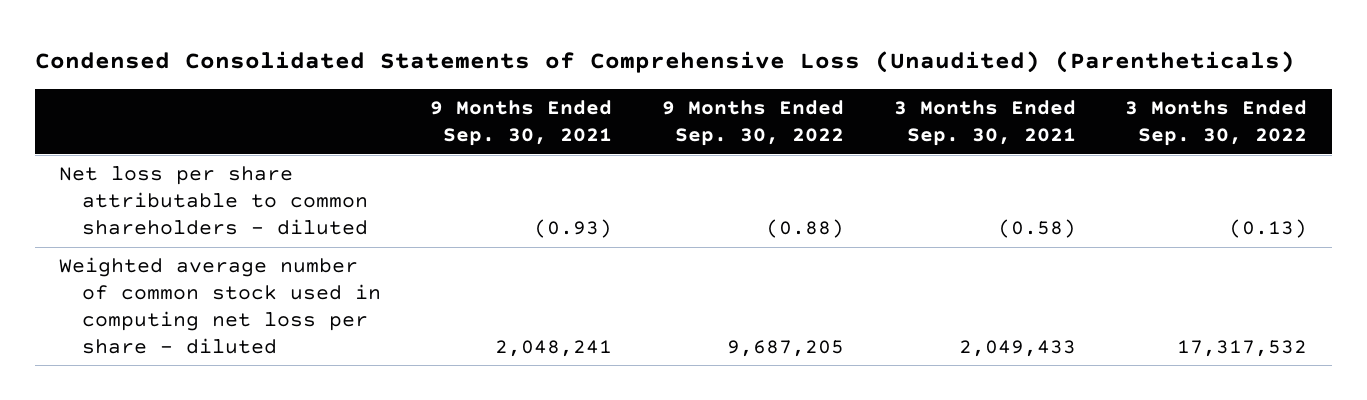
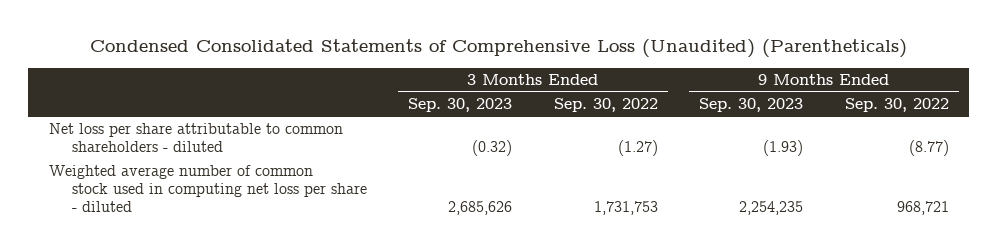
[430,100,613,146] 9 Months Ended Sep. 30, 2021 -> none
[893,100,1076,146] 3 Months Ended Sep. 30, 2021 -> none
none -> [408,98,513,113] Sep. 30, 2023
none -> [699,98,804,113] Sep. 30, 2023
[766,218,845,238] (0.88) -> [908,140,949,157] (8.77)
[1229,218,1308,238] (0.13) -> [617,140,658,157] (1.27)
[727,339,845,357] 9,687,205 -> [896,201,949,216] 968,721
[1177,339,1308,357] 17,317,532 -> [593,201,658,216] 1,731,753

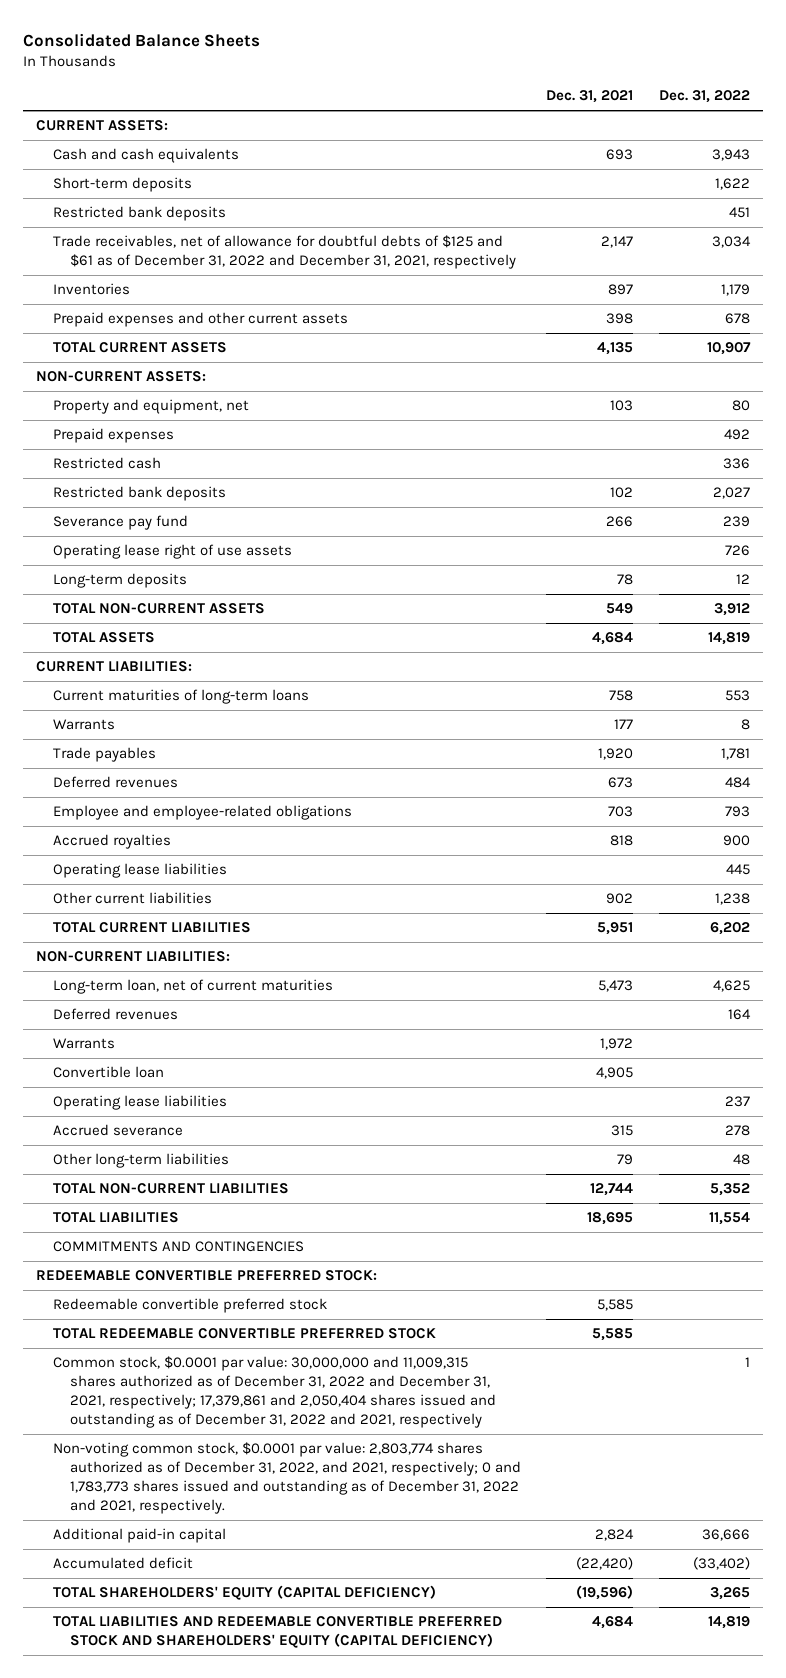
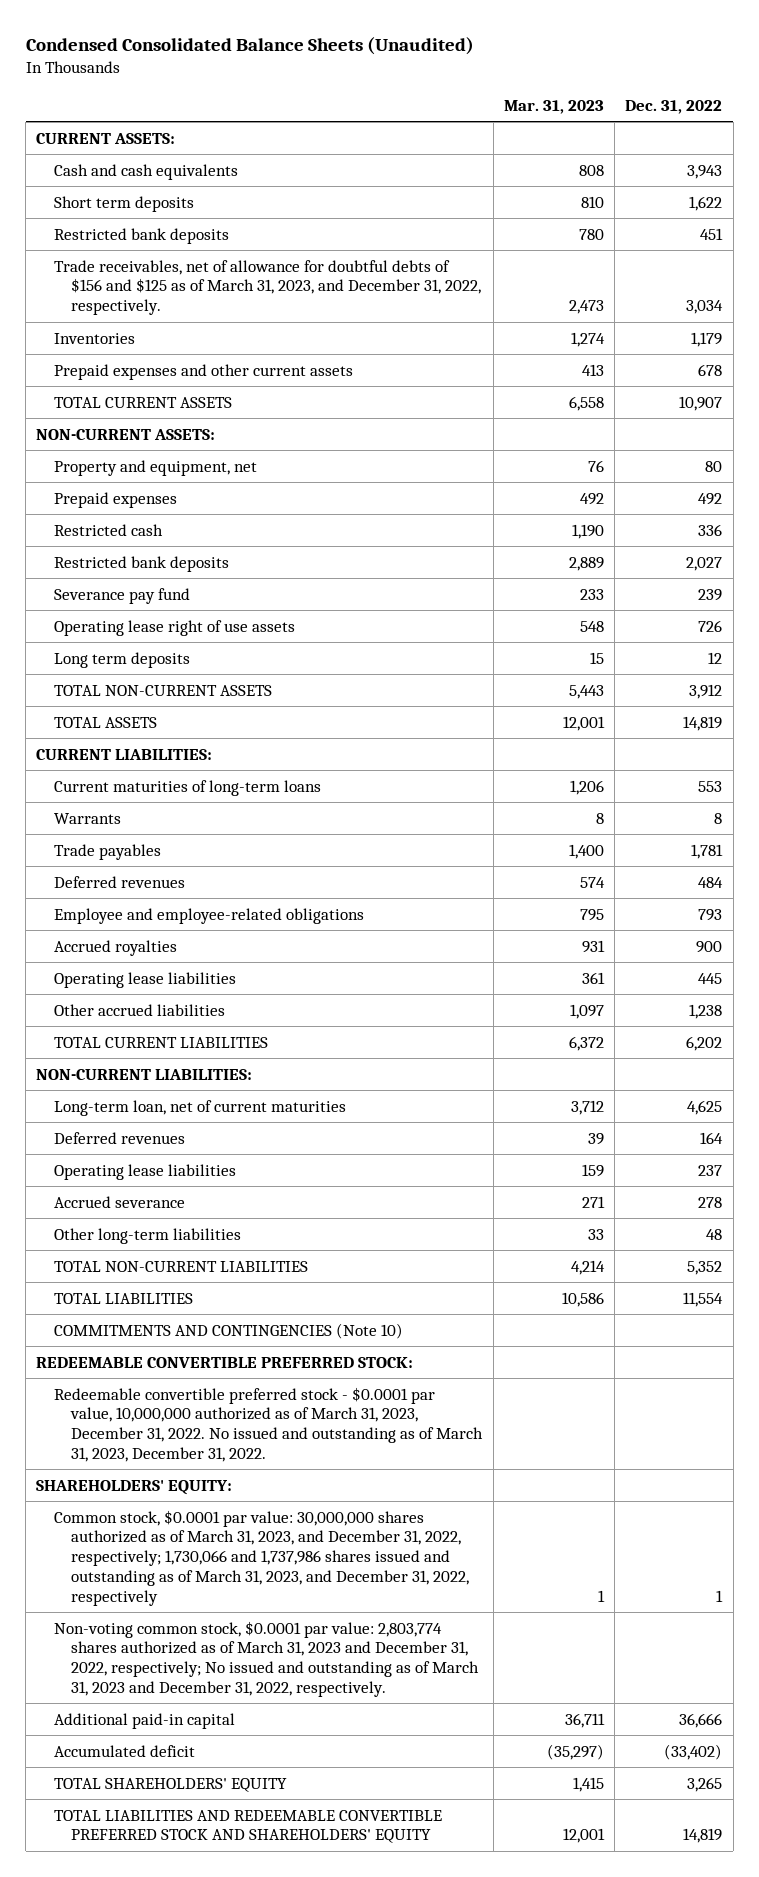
[22,33,260,48] Consolidated Balance Sheets -> [25,36,474,55] Condensed Consolidated Balance Sheets (Unaudited)
[546,90,634,104] Dec. 31, 2021 -> none
none -> [503,99,604,114] Mar. 31, 2023
[52,177,192,193] Short-term deposits -> [53,195,194,212] Short term deposits
[52,235,516,270] Trade receivables, net of allowance for doubtful debts of $125 and $61 as of December 31, 2022 and December 31, 2021, respectively -> [53,259,482,316] Trade receivables, net of allowance for doubtful debts of $156 and $125 as of March 31, 2023, and December 31, 2022, respectively.
[52,573,187,589] Long-term deposits -> [53,651,190,668] Long term deposits
[52,892,212,905] Other current liabilities -> [53,1003,225,1016] Other accrued liabilities
[52,1038,115,1050] Warrants -> none
[52,1066,164,1079] Convertible loan -> none
[52,1241,304,1253] COMMITMENTS AND CONTINGENCIES -> [53,1322,403,1339] COMMITMENTS AND CONTINGENCIES (Note 10)
[52,1328,436,1340] TOTAL REDEEMABLE CONVERTIBLE PREFERRED STOCK -> none
[52,1298,327,1314] Redeemable convertible preferred stock -> [53,1386,484,1462] Redeemable convertible preferred stock - $0.0001 par value, 10,000,000 authorized as of March 31, 2023, December 31, 2022. No issued and outstanding as of March 31, 2023, December 31, 2022.
none -> [36,1479,233,1495] SHAREHOLDERS' EQUITY:
[52,1356,496,1429] Common stock, $0.0001 par value: 30,000,000 and 11,009,315 shares authorized as of December 31, 2022 and December 31, 2021, respectively; 17,379,861 and 2,050,404 shares issued and outstanding as of December 31, 2022 and 2021, respectively -> [53,1509,470,1606] Common stock, $0.0001 par value: 30,000,000 shares authorized as of March 31, 2023, and December 31, 2022, respectively; 1,730,066 and 1,737,986 shares issued and outstanding as of March 31, 2023, and December 31, 2022, respectively
[52,1442,521,1515] Non-voting common stock, $0.0001 par value: 2,803,774 shares authorized as of December 31, 2022, and 2021, respectively; 0 and 1,783,773 shares issued and outstanding as of December 31, 2022 and 2021, respectively. -> [53,1620,480,1697] Non-voting common stock, $0.0001 par value: 2,803,774 shares authorized as of March 31, 2023 and December 31, 2022, respectively; No issued and outstanding as of March 31, 2023 and December 31, 2022, respectively.
[52,1585,436,1601] TOTAL SHAREHOLDERS' EQUITY (CAPITAL DEFICIENCY) -> [53,1777,287,1792] TOTAL SHAREHOLDERS' EQUITY
[52,1616,502,1649] TOTAL LIABILITIES AND REDEEMABLE CONVERTIBLE PREFERRED STOCK AND SHAREHOLDERS' EQUITY (CAPITAL DEFICIENCY) -> [53,1809,442,1844] TOTAL LIABILITIES AND REDEEMABLE CONVERTIBLE PREFERRED STOCK AND SHAREHOLDERS' EQUITY

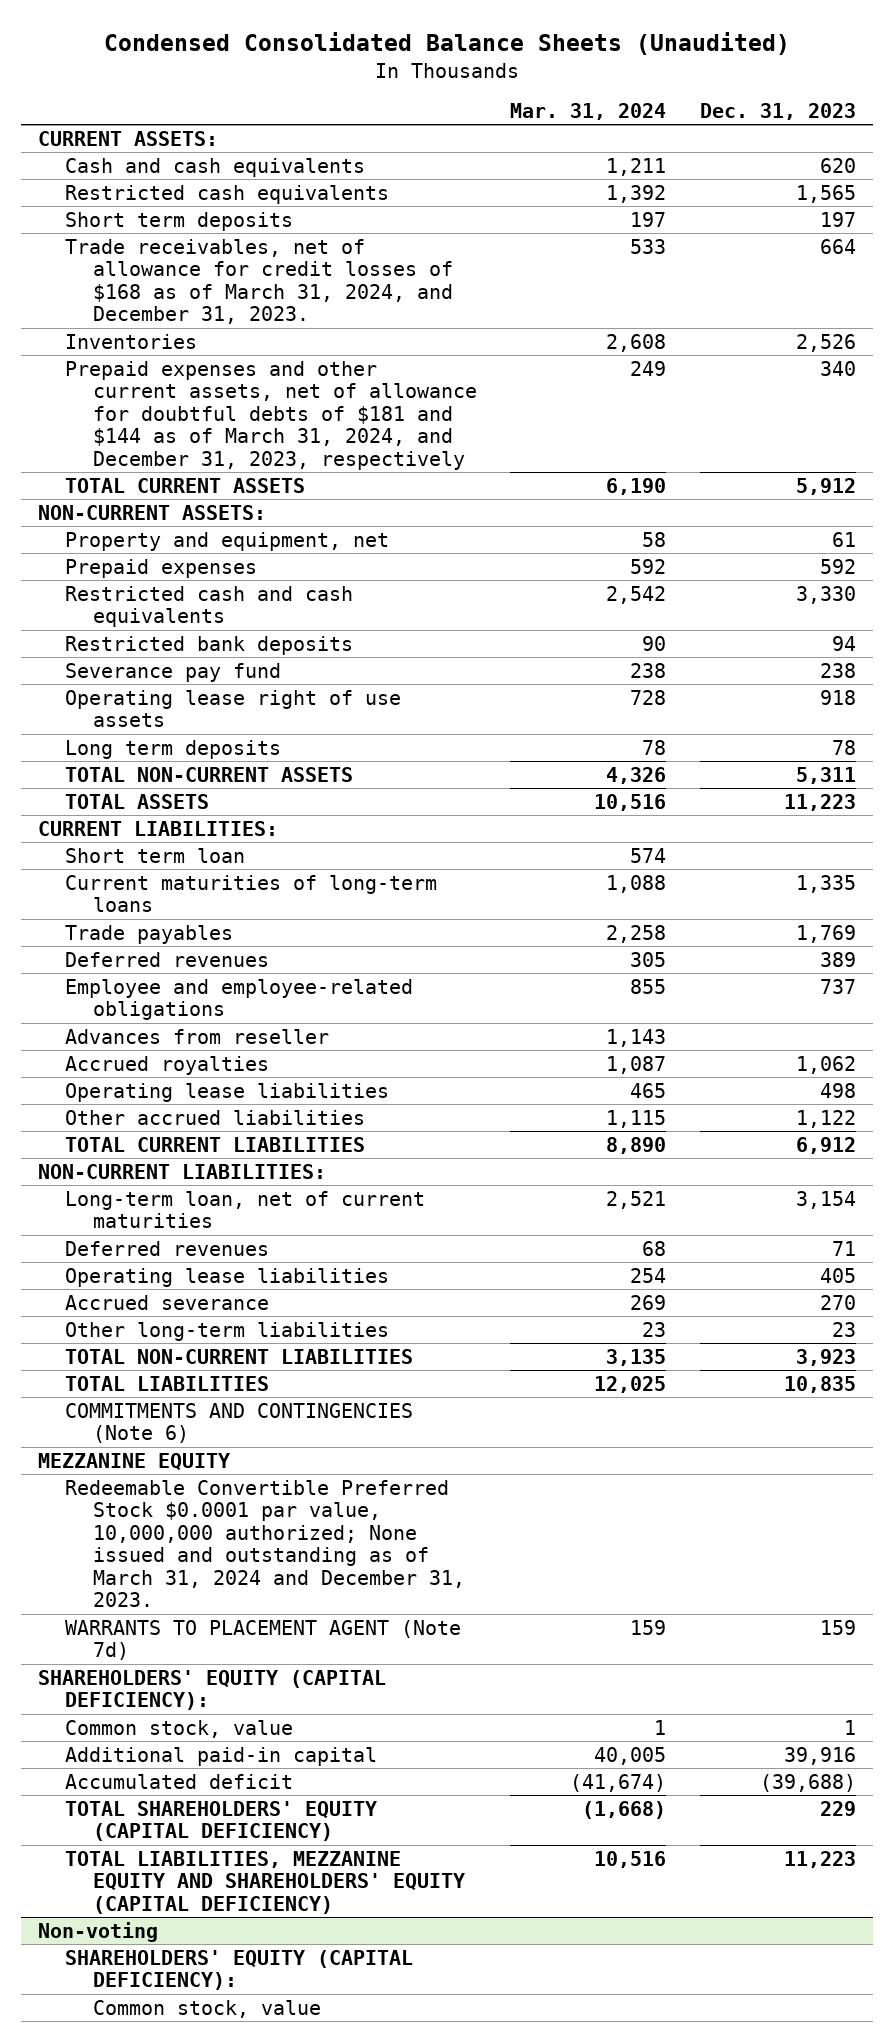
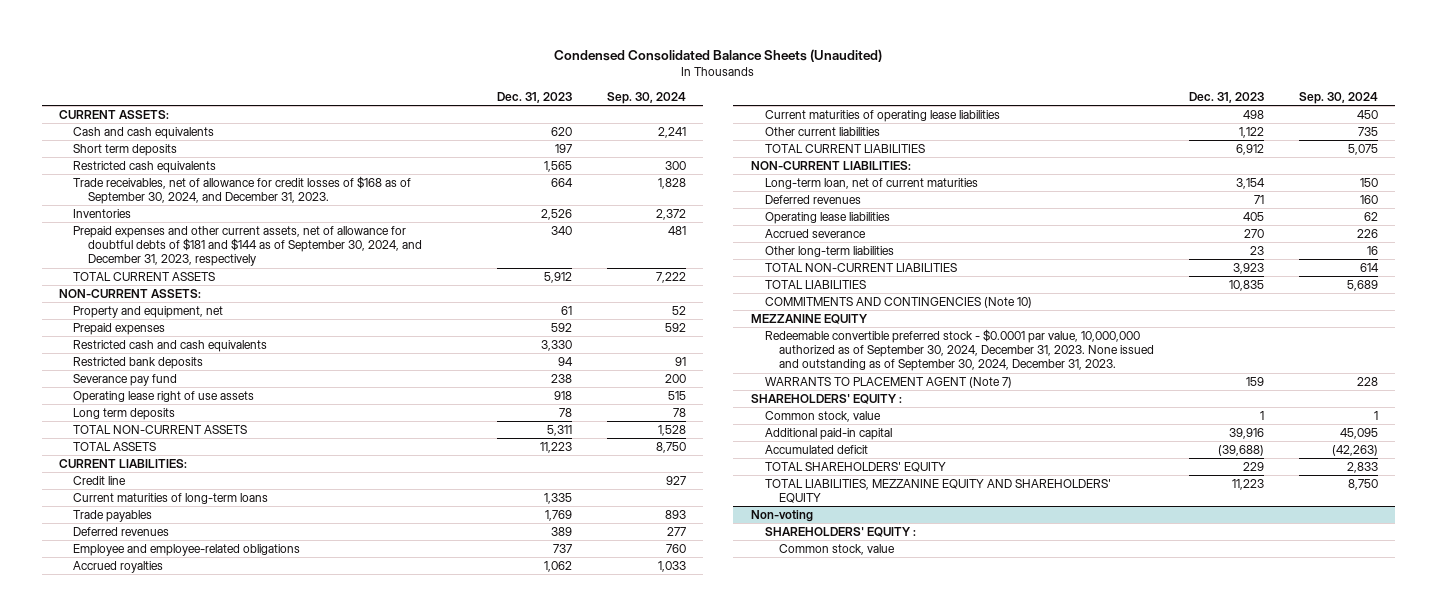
[510,102,667,120] Mar. 31, 2024 -> none
none -> [607,92,687,105] Sep. 30, 2024
[65,184,390,204] Restricted cash equivalents -> [73,161,217,174] Restricted cash equivalents
[65,238,453,325] Trade receivables, net of allowance for credit losses of $168 as of March 31, 2024, and December 31, 2023. -> [73,176,412,205] Trade receivables, net of allowance for credit losses of $168 as of September 30, 2024, and December 31, 2023.
[65,360,477,470] Prepaid expenses and other current assets, net of allowance for doubtful debts of $181 and $144 as of March 31, 2024, and December 31, 2023, respectively -> [73,226,422,267] Prepaid expenses and other current assets, net of allowance for doubtful debts of $181 and $144 as of September 30, 2024, and December 31, 2023, respectively
[65,847,246,863] Short term loan -> none
none -> [73,476,127,486] Credit line
[65,1028,330,1044] Advances from reseller -> none
[65,1082,390,1102] Operating lease liabilities -> [764,110,1000,123] Current maturities of operating lease liabilities
[65,1109,366,1125] Other accrued liabilities -> [764,127,880,137] Other current liabilities
[65,1402,414,1444] COMMITMENTS AND CONTINGENCIES (Note 6) -> [764,297,1032,309] COMMITMENTS AND CONTINGENCIES (Note 10)
[65,1479,465,1608] Redeemable Convertible Preferred Stock $0.0001 par value, 10,000,000 authorized; None issued and outstanding as of March 31, 2024 and December 31, 2023. -> [764,329,1155,372] Redeemable convertible preferred stock - $0.0001 par value, 10,000,000 authorized as of September 30, 2024, December 31, 2023. None issued and outstanding as of September 30, 2024, December 31, 2023.
[65,1619,462,1661] WARRANTS TO PLACEMENT AGENT (Note 7d) -> [764,377,1012,389] WARRANTS TO PLACEMENT AGENT (Note 7)
[37,1669,386,1711] SHAREHOLDERS' EQUITY (CAPITAL DEFICIENCY): -> [750,394,902,405] SHAREHOLDERS' EQUITY :
[65,1800,378,1842] TOTAL SHAREHOLDERS' EQUITY (CAPITAL DEFICIENCY) -> [764,462,946,473] TOTAL SHAREHOLDERS' EQUITY
[65,1850,465,1914] TOTAL LIABILITIES, MEZZANINE EQUITY AND SHAREHOLDERS' EQUITY (CAPITAL DEFICIENCY) -> [764,479,1111,504] TOTAL LIABILITIES, MEZZANINE EQUITY AND SHAREHOLDERS' EQUITY
[65,1949,414,1991] SHAREHOLDERS' EQUITY (CAPITAL DEFICIENCY): -> [764,527,916,538] SHAREHOLDERS' EQUITY :

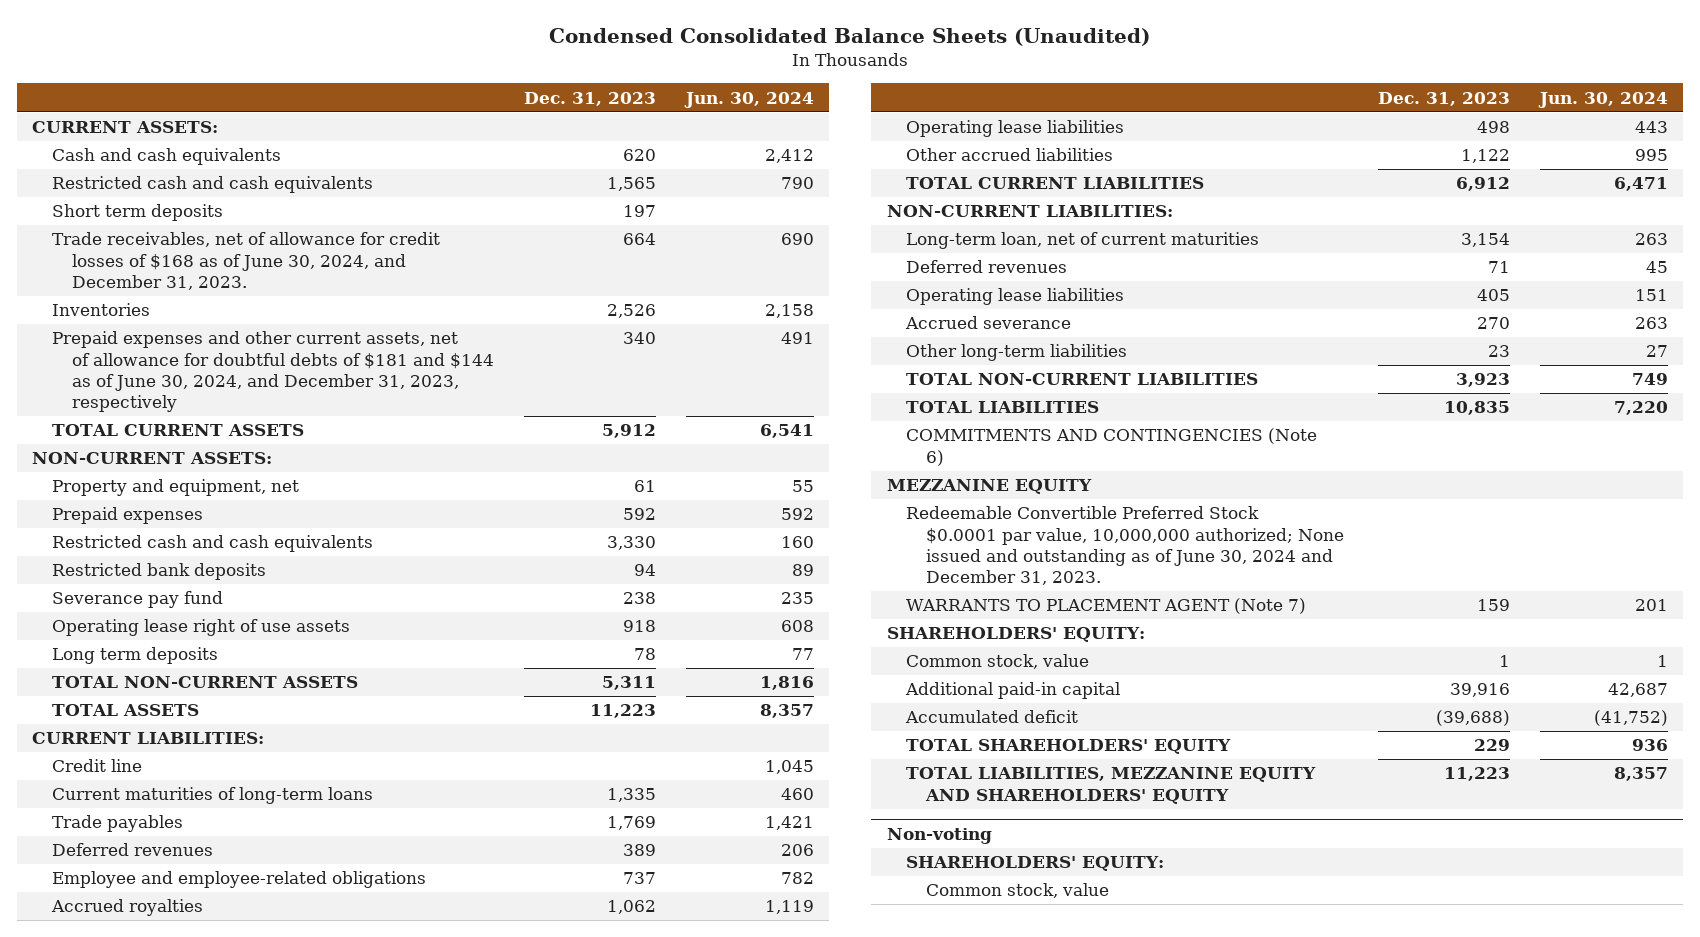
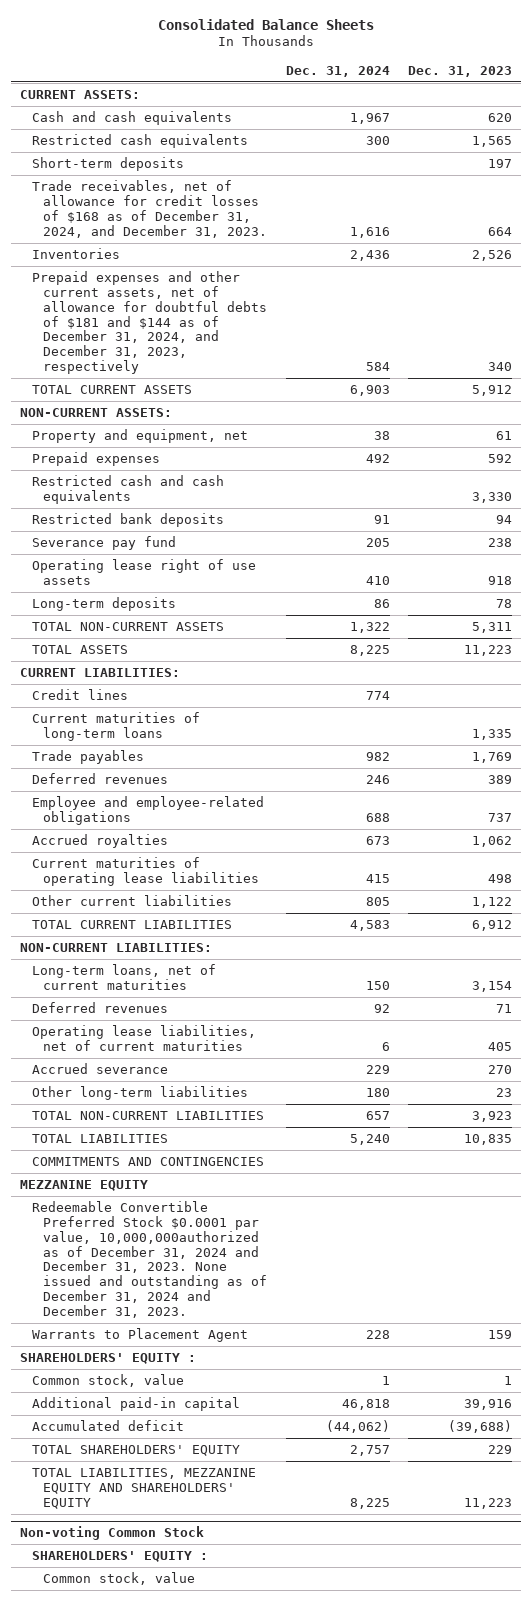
[549,28,1151,47] Condensed Consolidated Balance Sheets (Unaudited) -> [157,18,374,30] Consolidated Balance Sheets
[683,91,814,108] Jun. 30, 2024 -> none
none -> [285,65,390,77] Dec. 31, 2024
[51,176,373,194] Restricted cash and cash equivalents -> [31,133,248,148] Restricted cash equivalents
[51,204,223,222] Short term deposits -> [31,156,184,171] Short-term deposits
[51,232,440,290] Trade receivables, net of allowance for credit losses of $168 as of June 30, 2024, and December 31, 2023. -> [31,179,268,238] Trade receivables, net of allowance for credit losses of $168 as of December 31, 2024, and December 31, 2023.
[51,331,494,412] Prepaid expenses and other current assets, net of allowance for doubtful debts of $181 and $144 as of June 30, 2024, and December 31, 2023, respectively -> [31,270,268,375] Prepaid expenses and other current assets, net of allowance for doubtful debts of $181 and $144 as of December 31, 2024, and December 31, 2023, respectively
[51,647,218,665] Long term deposits -> [31,596,176,611] Long-term deposits
[51,759,142,773] Credit line -> [31,688,128,700] Credit lines
[906,120,1125,138] Operating lease liabilities -> [31,856,260,886] Current maturities of operating lease liabilities
[906,148,1114,162] Other accrued liabilities -> [31,894,232,906] Other current liabilities
[906,232,1260,250] Long-term loan, net of current maturities -> [31,963,216,990] Long-term loans, net of current maturities
[906,288,1125,306] Operating lease liabilities -> [31,1024,256,1051] Operating lease liabilities, net of current maturities
[906,428,1318,466] COMMITMENTS AND CONTINGENCIES (Note 6) -> [31,1156,264,1166] COMMITMENTS AND CONTINGENCIES
[906,506,1345,585] Redeemable Convertible Preferred Stock $0.0001 par value, 10,000,000 authorized; None issued and outstanding as of June 30, 2024 and December 31, 2023. -> [31,1200,268,1319] Redeemable Convertible Preferred Stock $0.0001 par value, 10,000,000authorized as of December 31, 2024 and December 31, 2023. None issued and outstanding as of December 31, 2024 and December 31, 2023.
[906,598,1307,615] WARRANTS TO PLACEMENT AGENT (Note 7) -> [31,1327,248,1342] Warrants to Placement Agent
[886,627,1145,643] SHAREHOLDERS' EQUITY: -> [19,1352,196,1364] SHAREHOLDERS' EQUITY :
[886,828,992,845] Non-voting -> [19,1526,204,1541] Non-voting Common Stock
[906,856,1165,872] SHAREHOLDERS' EQUITY: -> [31,1550,208,1562] SHAREHOLDERS' EQUITY :

